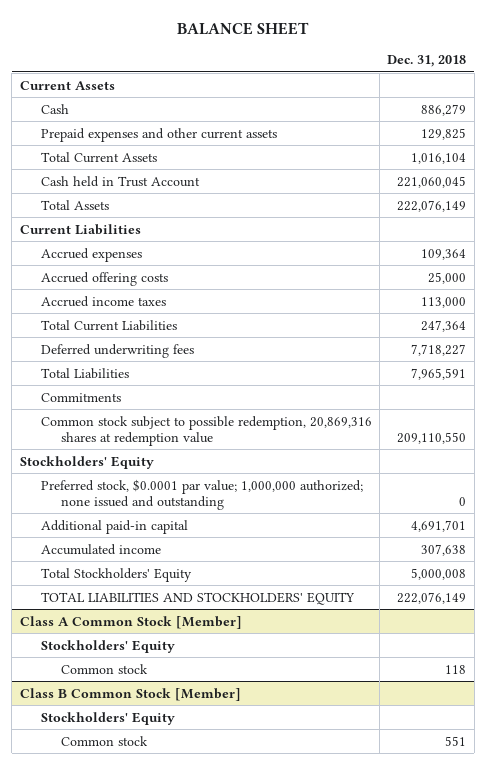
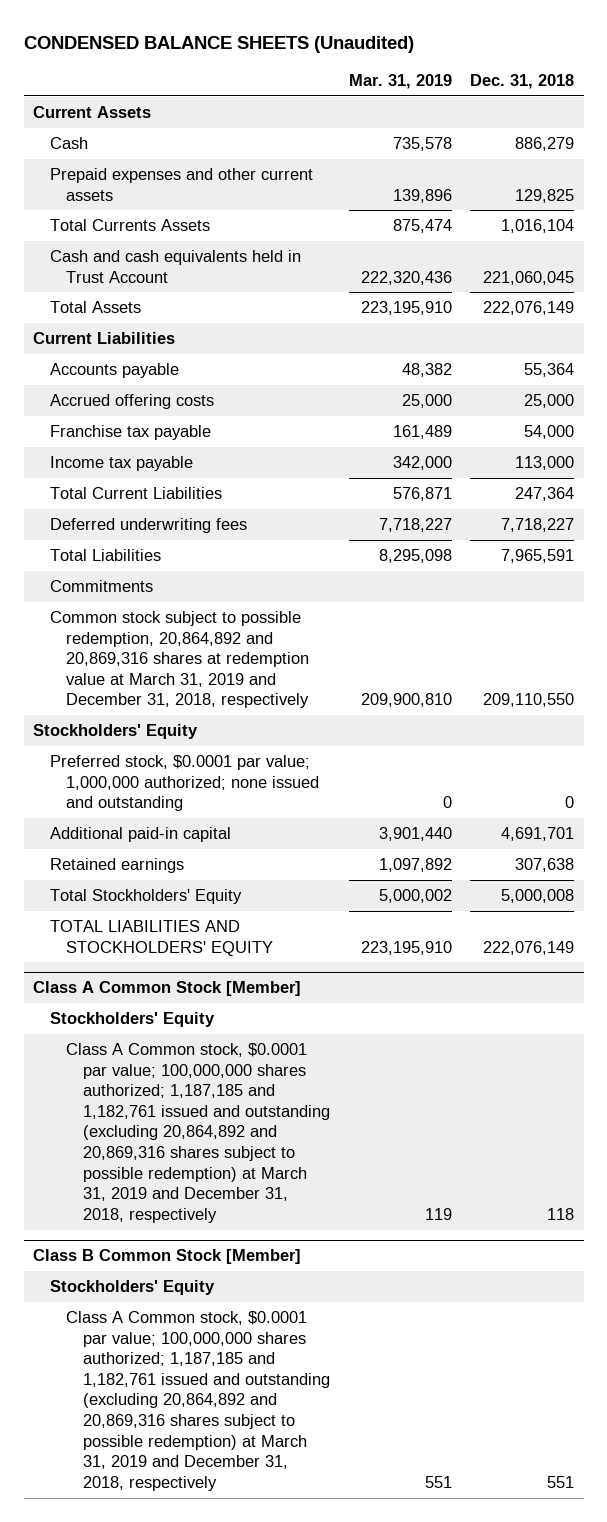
[177,21,310,35] BALANCE SHEET -> [23,35,414,53] CONDENSED BALANCE SHEETS (Unaudited)
none -> [348,74,452,90] Mar. 31, 2019
[40,151,157,163] Total Current Assets -> [49,219,210,232] Total Currents Assets
[40,175,200,187] Cash held in Trust Account -> [49,250,301,283] Cash and cash equivalents held in Trust Account
[40,247,142,262] Accrued expenses -> none
none -> [49,363,179,379] Accounts payable
none -> [49,425,211,441] Franchise tax payable
[40,295,166,307] Accrued income taxes -> [49,456,193,472] Income tax payable
[40,415,372,446] Common stock subject to possible redemption, 20,869,316 shares at redemption value -> [49,611,310,709] Common stock subject to possible redemption, 20,864,892 and 20,869,316 shares at redemption value at March 31, 2019 and December 31, 2018, respectively
[40,543,161,555] Accumulated income -> [49,858,184,874] Retained earnings
[61,663,149,674] Common stock -> [66,1043,331,1223] Class A Common stock, $0.0001 par value; 100,000,000 shares authorized; 1,187,185 and 1,182,761 issued and outstanding (excluding 20,864,892 and 20,869,316 shares subject to possible redemption) at March 31, 2019 and December 31, 2018, respectively
[61,735,149,746] Common stock -> [66,1311,331,1491] Class A Common stock, $0.0001 par value; 100,000,000 shares authorized; 1,187,185 and 1,182,761 issued and outstanding (excluding 20,864,892 and 20,869,316 shares subject to possible redemption) at March 31, 2019 and December 31, 2018, respectively

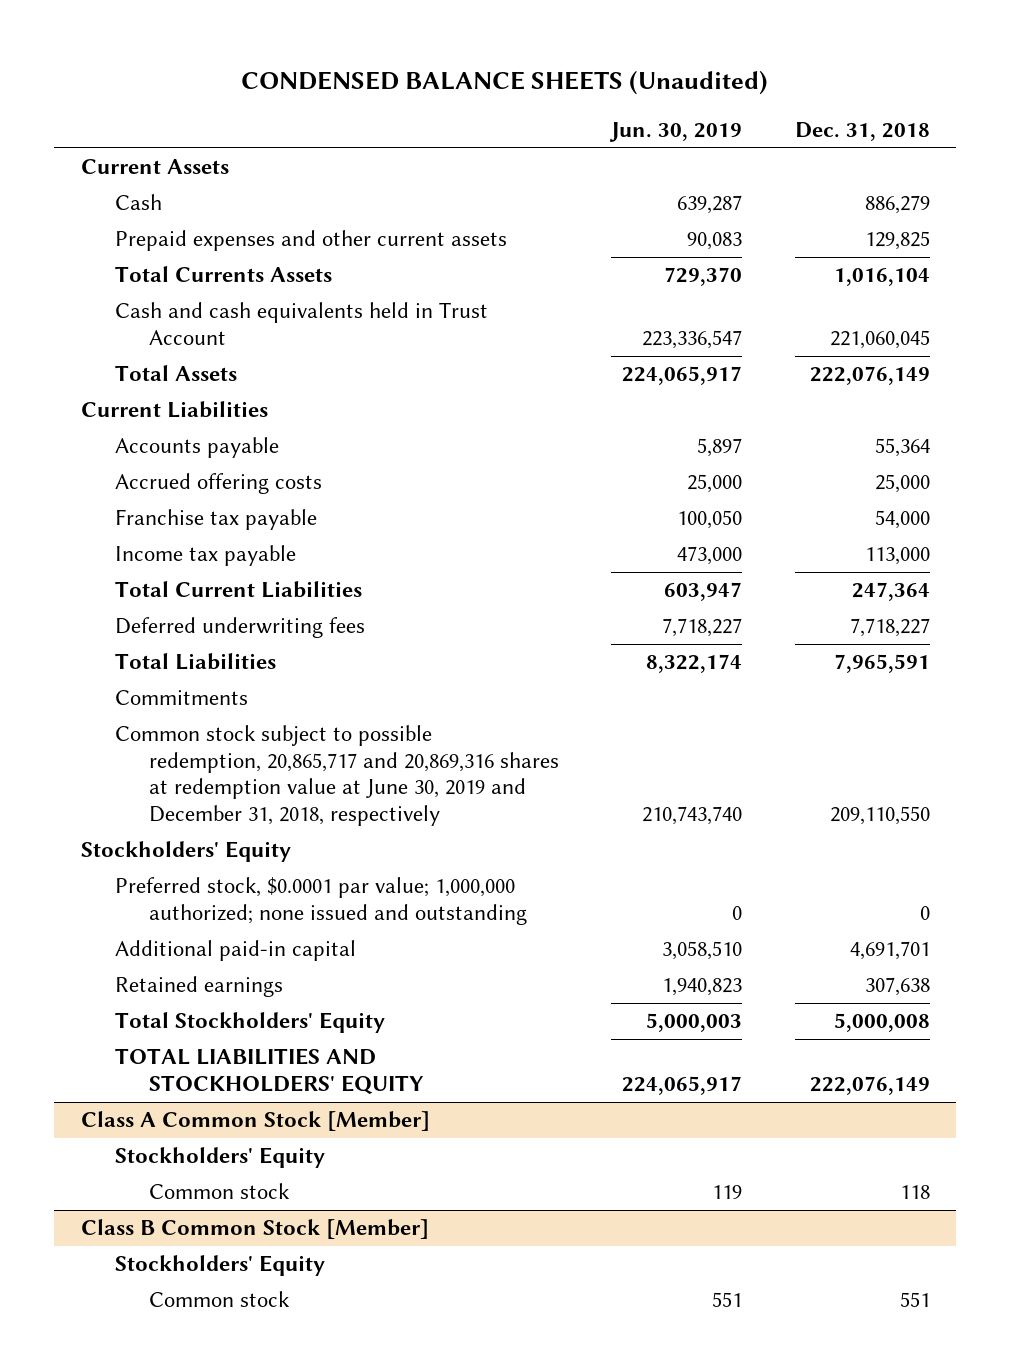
[348,74,452,90] Mar. 31, 2019 -> none
none -> [609,121,743,142] Jun. 30, 2019
[49,611,310,709] Common stock subject to possible redemption, 20,864,892 and 20,869,316 shares at redemption value at March 31, 2019 and December 31, 2018, respectively -> [114,725,559,826] Common stock subject to possible redemption, 20,865,717 and 20,869,316 shares at redemption value at June 30, 2019 and December 31, 2018, respectively
[66,1043,331,1223] Class A Common stock, $0.0001 par value; 100,000,000 shares authorized; 1,187,185 and 1,182,761 issued and outstanding (excluding 20,864,892 and 20,869,316 shares subject to possible redemption) at March 31, 2019 and December 31, 2018, respectively -> [148,1183,290,1200] Common stock
[66,1311,331,1491] Class A Common stock, $0.0001 par value; 100,000,000 shares authorized; 1,187,185 and 1,182,761 issued and outstanding (excluding 20,864,892 and 20,869,316 shares subject to possible redemption) at March 31, 2019 and December 31, 2018, respectively -> [148,1291,290,1308] Common stock

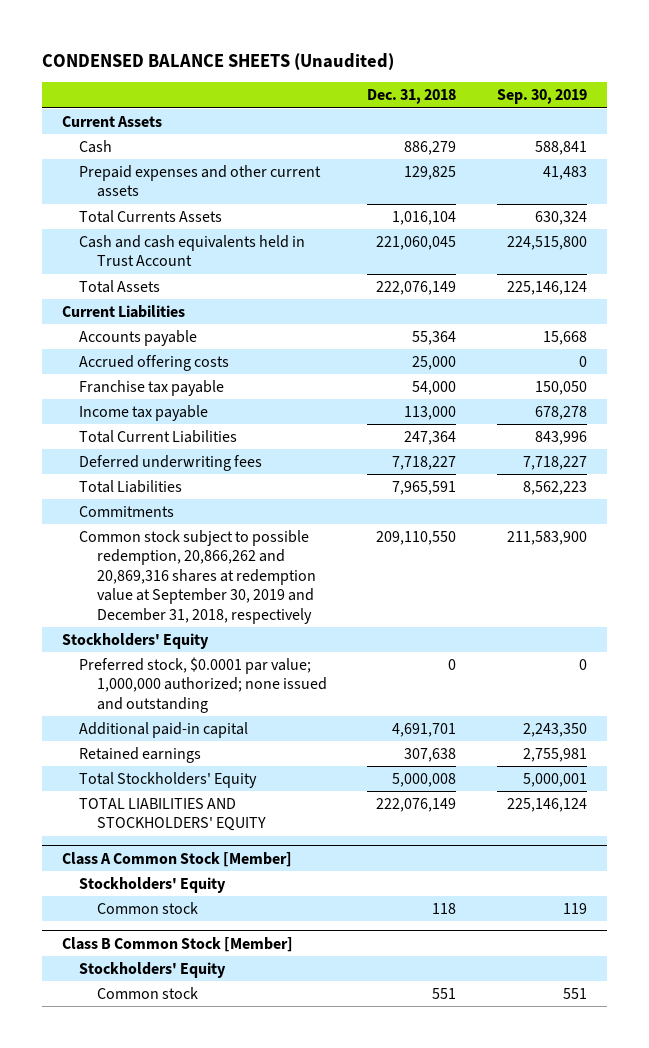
[609,121,743,142] Jun. 30, 2019 -> none
none -> [496,89,587,105] Sep. 30, 2019
[114,725,559,826] Common stock subject to possible redemption, 20,865,717 and 20,869,316 shares at redemption value at June 30, 2019 and December 31, 2018, respectively -> [79,529,316,624] Common stock subject to possible redemption, 20,866,262 and 20,869,316 shares at redemption value at September 30, 2019 and December 31, 2018, respectively

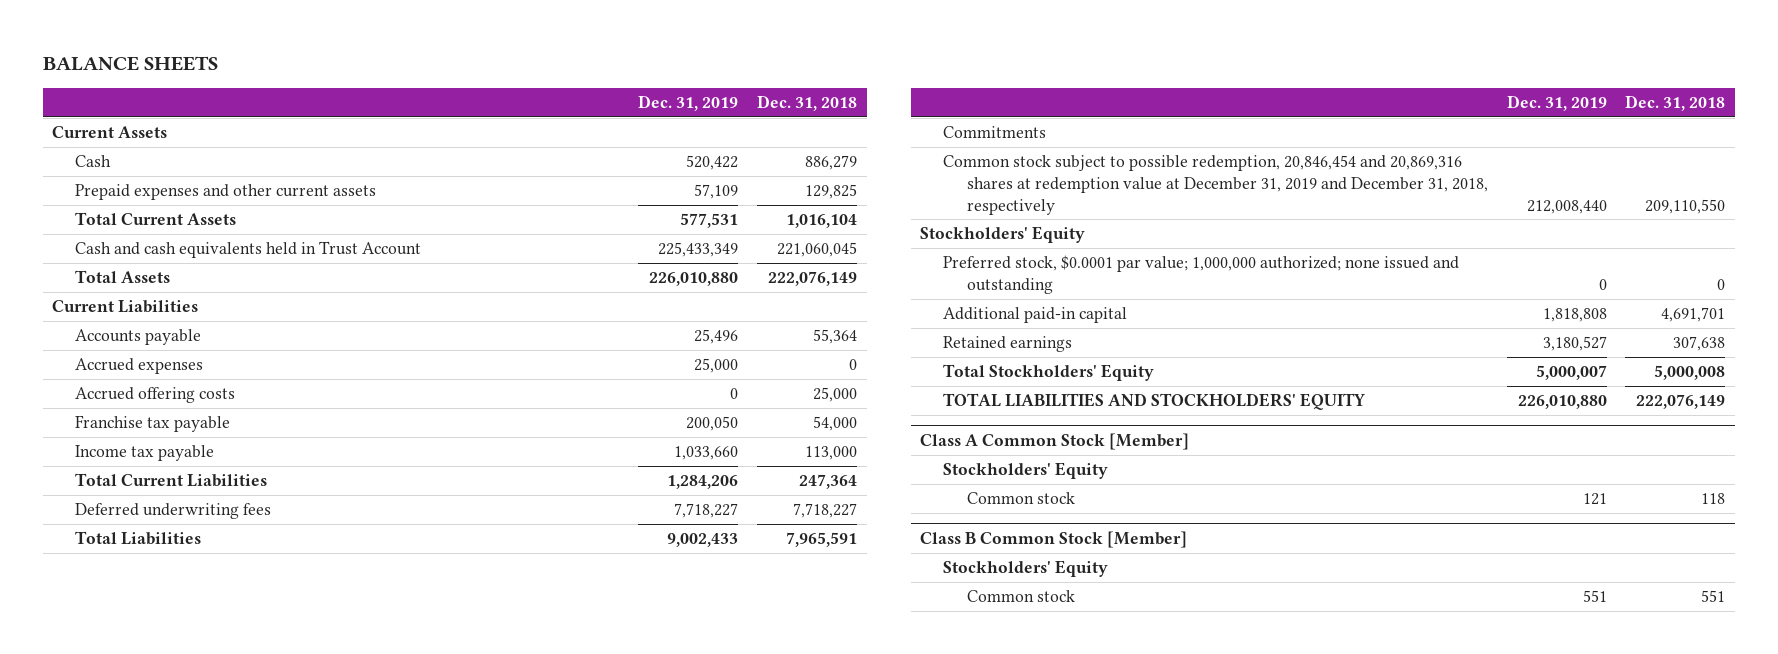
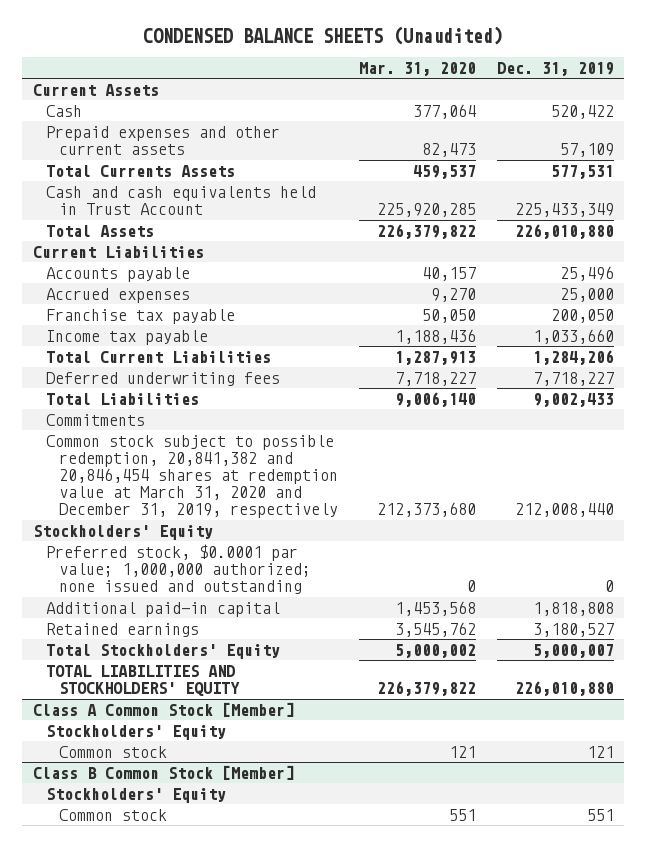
[42,56,218,72] BALANCE SHEETS -> [143,26,504,46] CONDENSED BALANCE SHEETS (Unaudited)
[757,95,858,112] Dec. 31, 2018 -> none
none -> [359,61,477,76] Mar. 31, 2020
[75,212,237,226] Total Current Assets -> [46,164,236,177] Total Currents Assets
[75,387,236,404] Accrued offering costs -> none
[943,155,1488,215] Common stock subject to possible redemption, 20,846,454 and 20,869,316 shares at redemption value at December 31, 2019 and December 31, 2018, respectively -> [46,434,339,519] Common stock subject to possible redemption, 20,841,382 and 20,846,454 shares at redemption value at March 31, 2020 and December 31, 2019, respectively

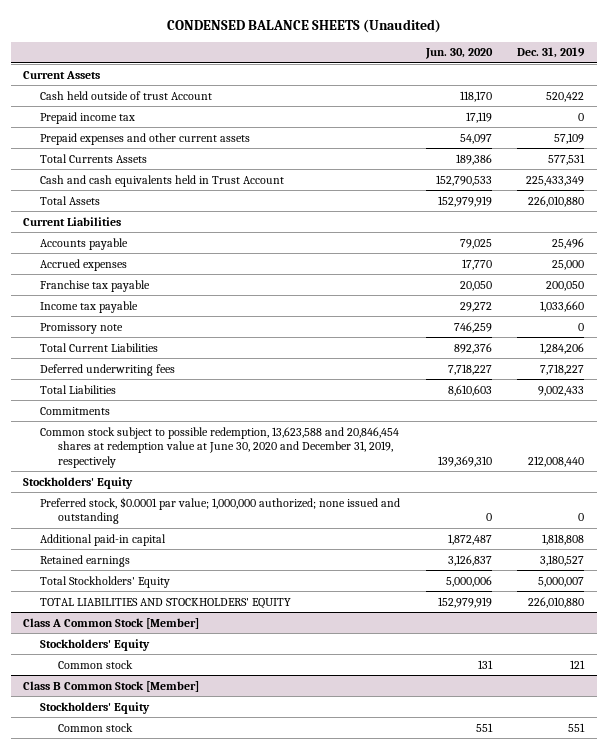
[359,61,477,76] Mar. 31, 2020 -> none
none -> [424,48,493,60] Jun. 30, 2020
[46,104,83,117] Cash -> [40,90,213,100] Cash held outside of trust Account
none -> [40,111,136,124] Prepaid income tax
none -> [40,322,124,334] Promissory note
[46,434,339,519] Common stock subject to possible redemption, 20,841,382 and 20,846,454 shares at redemption value at March 31, 2020 and December 31, 2019, respectively -> [40,426,400,469] Common stock subject to possible redemption, 13,623,588 and 20,846,454 shares at redemption value at June 30, 2020 and December 31, 2019, respectively

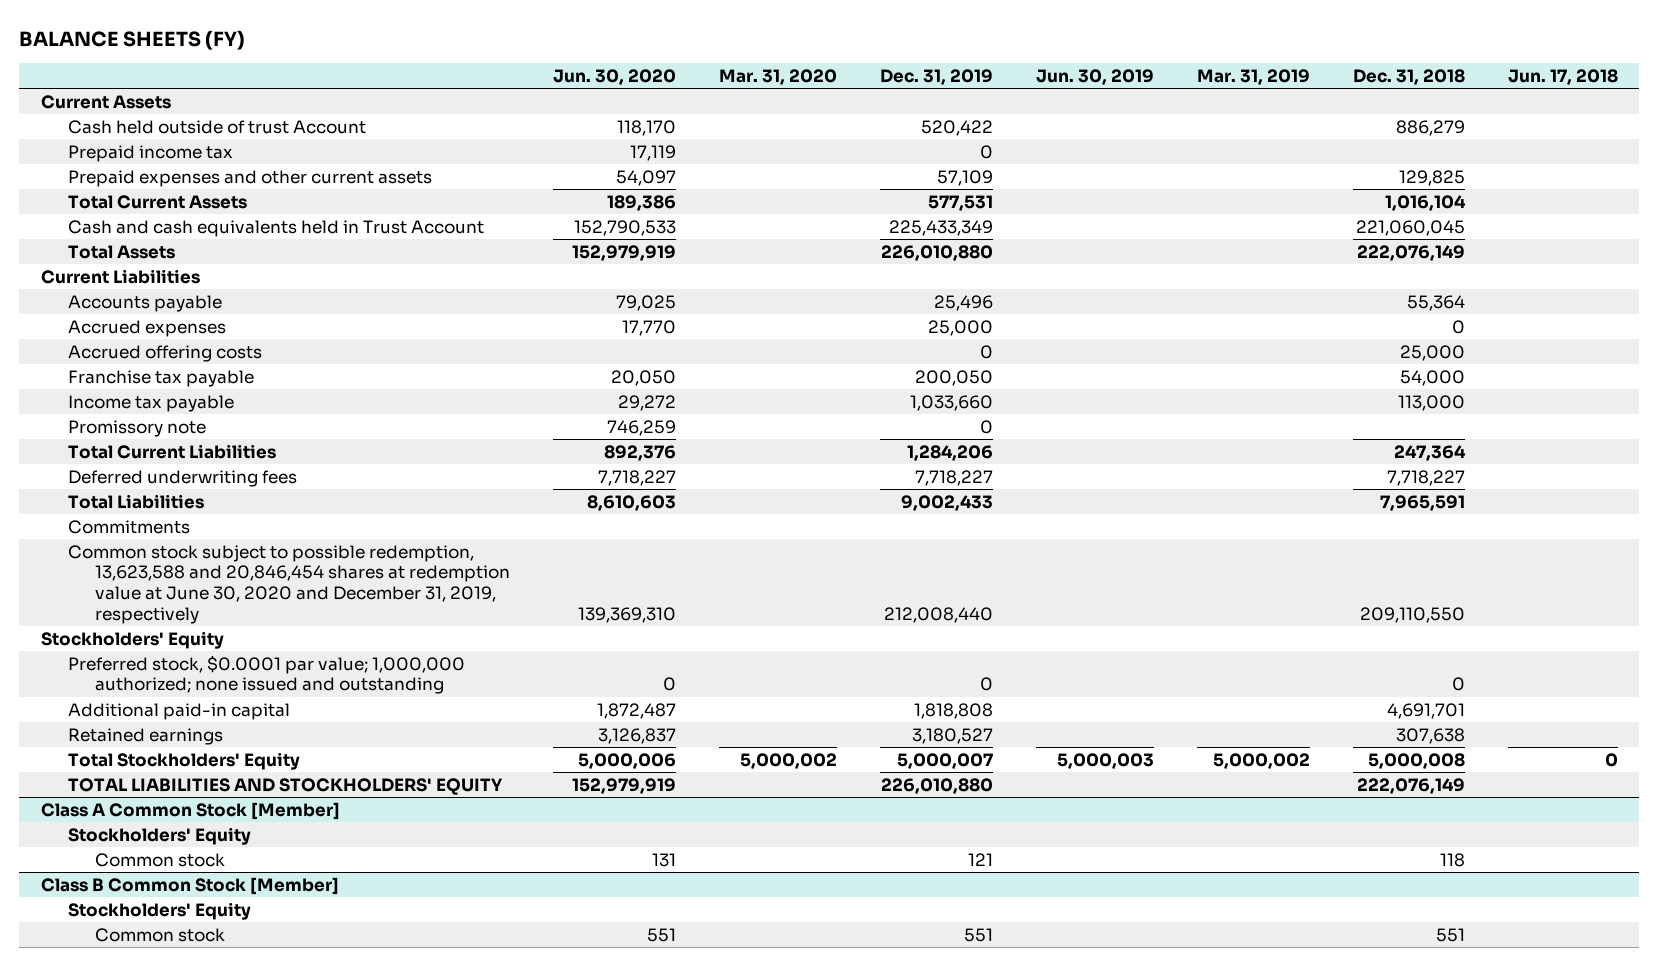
[166,18,441,33] CONDENSED BALANCE SHEETS (Unaudited) -> [19,29,246,50] BALANCE SHEETS (FY)
none -> [718,68,837,85] Mar. 31, 2020
none -> [1035,68,1154,85] Jun. 30, 2019
none -> [1196,68,1310,85] Mar. 31, 2019
none -> [1352,68,1465,85] Dec. 31, 2018
none -> [1507,68,1618,85] Jun. 17, 2018
[40,153,148,163] Total Currents Assets -> [67,194,247,209] Total Current Assets
none -> [67,344,262,362] Accrued offering costs

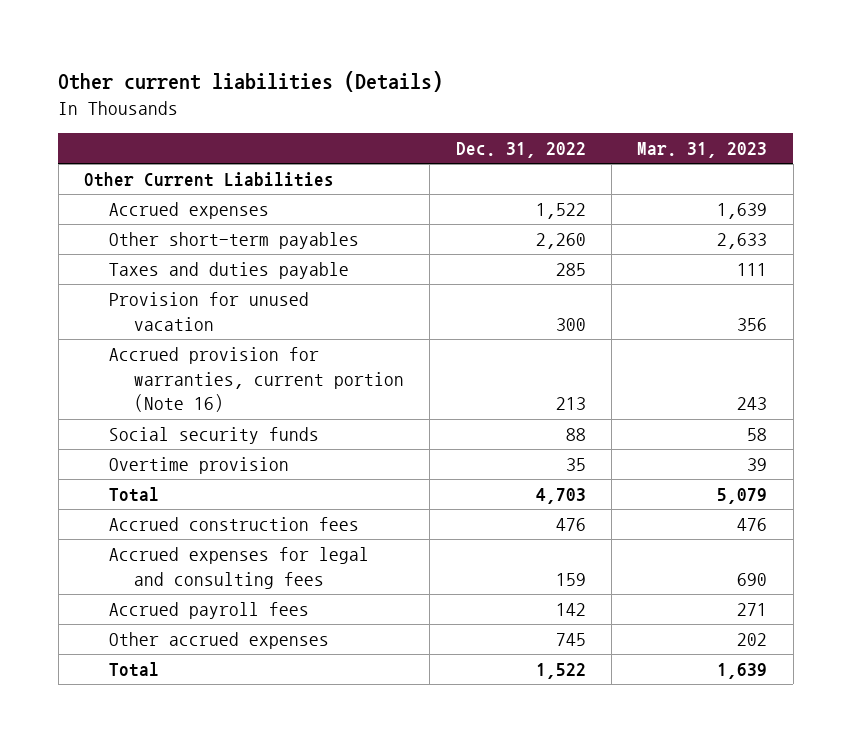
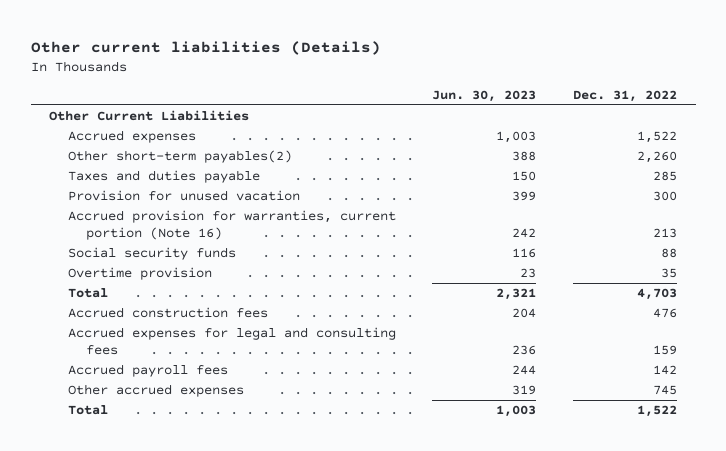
[637,142,768,159] Mar. 31, 2023 -> none
none -> [432,89,537,102] Jun. 30, 2023
[109,232,360,250] Other short-term payables -> [67,150,292,164] Other short-term payables(2)

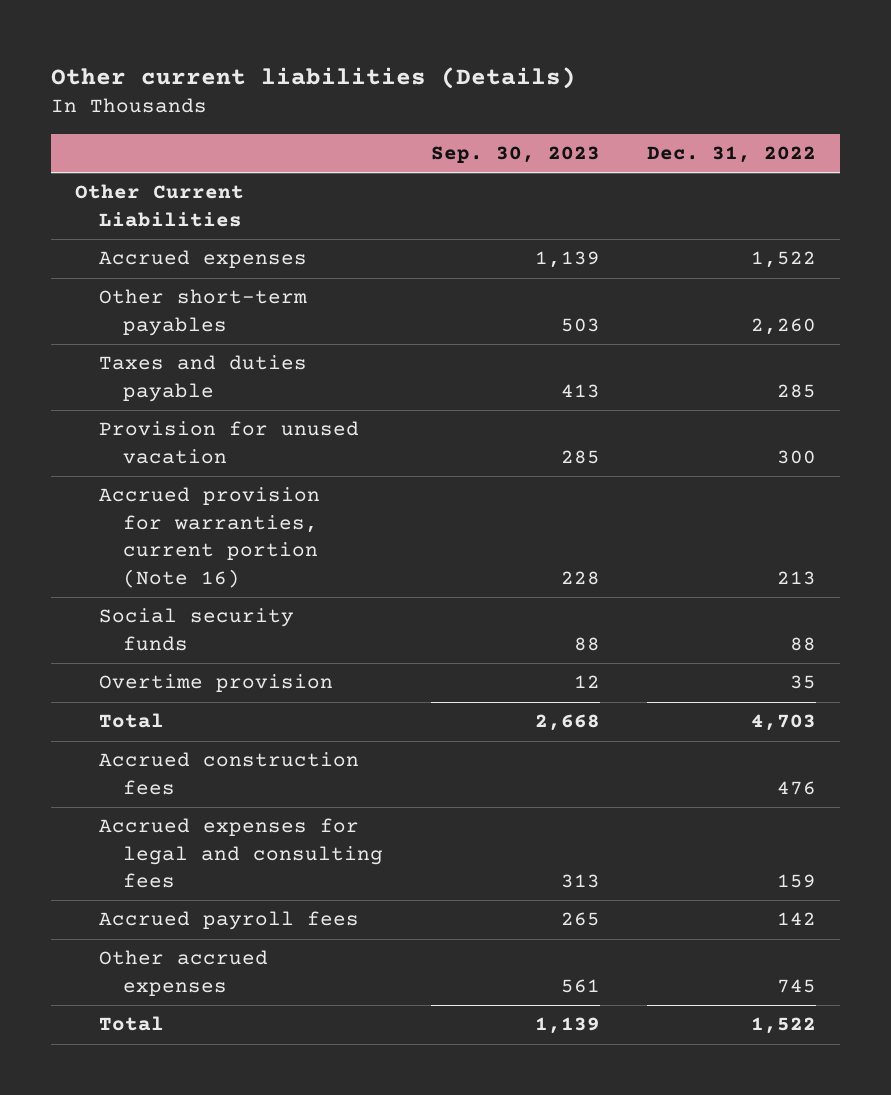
[432,89,537,102] Jun. 30, 2023 -> none
none -> [430,146,600,164] Sep. 30, 2023
[67,150,292,164] Other short-term payables(2) -> [99,289,308,336] Other short-term payables

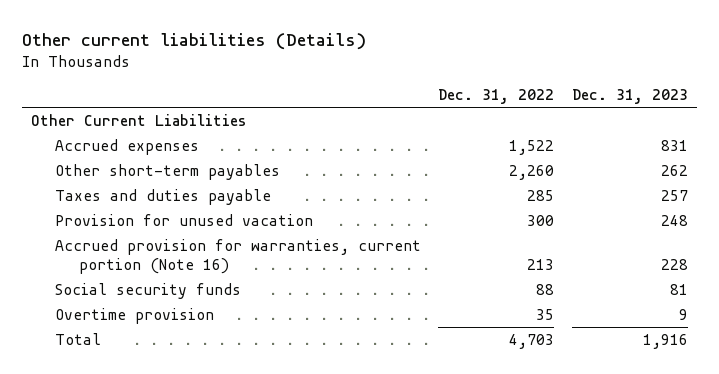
[430,146,600,164] Sep. 30, 2023 -> none
none -> [572,89,689,105] Dec. 31, 2023
[99,752,360,795] Accrued construction fees -> none
[99,818,384,889] Accrued expenses for legal and consulting fees -> none
[99,911,360,931] Accrued payroll fees -> none
[99,950,269,996] Other accrued expenses -> none
[99,1016,165,1032] Total -> none

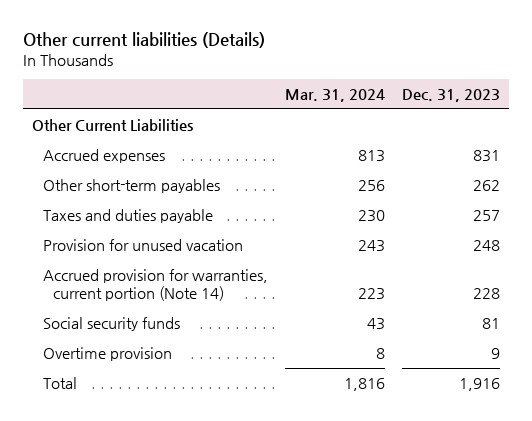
[438,89,555,105] Dec. 31, 2022 -> none
none -> [284,88,385,102] Mar. 31, 2024
[54,238,421,274] Accrued provision for warranties, current portion (Note 16) -> [42,268,268,302] Accrued provision for warranties, current portion (Note 14)

